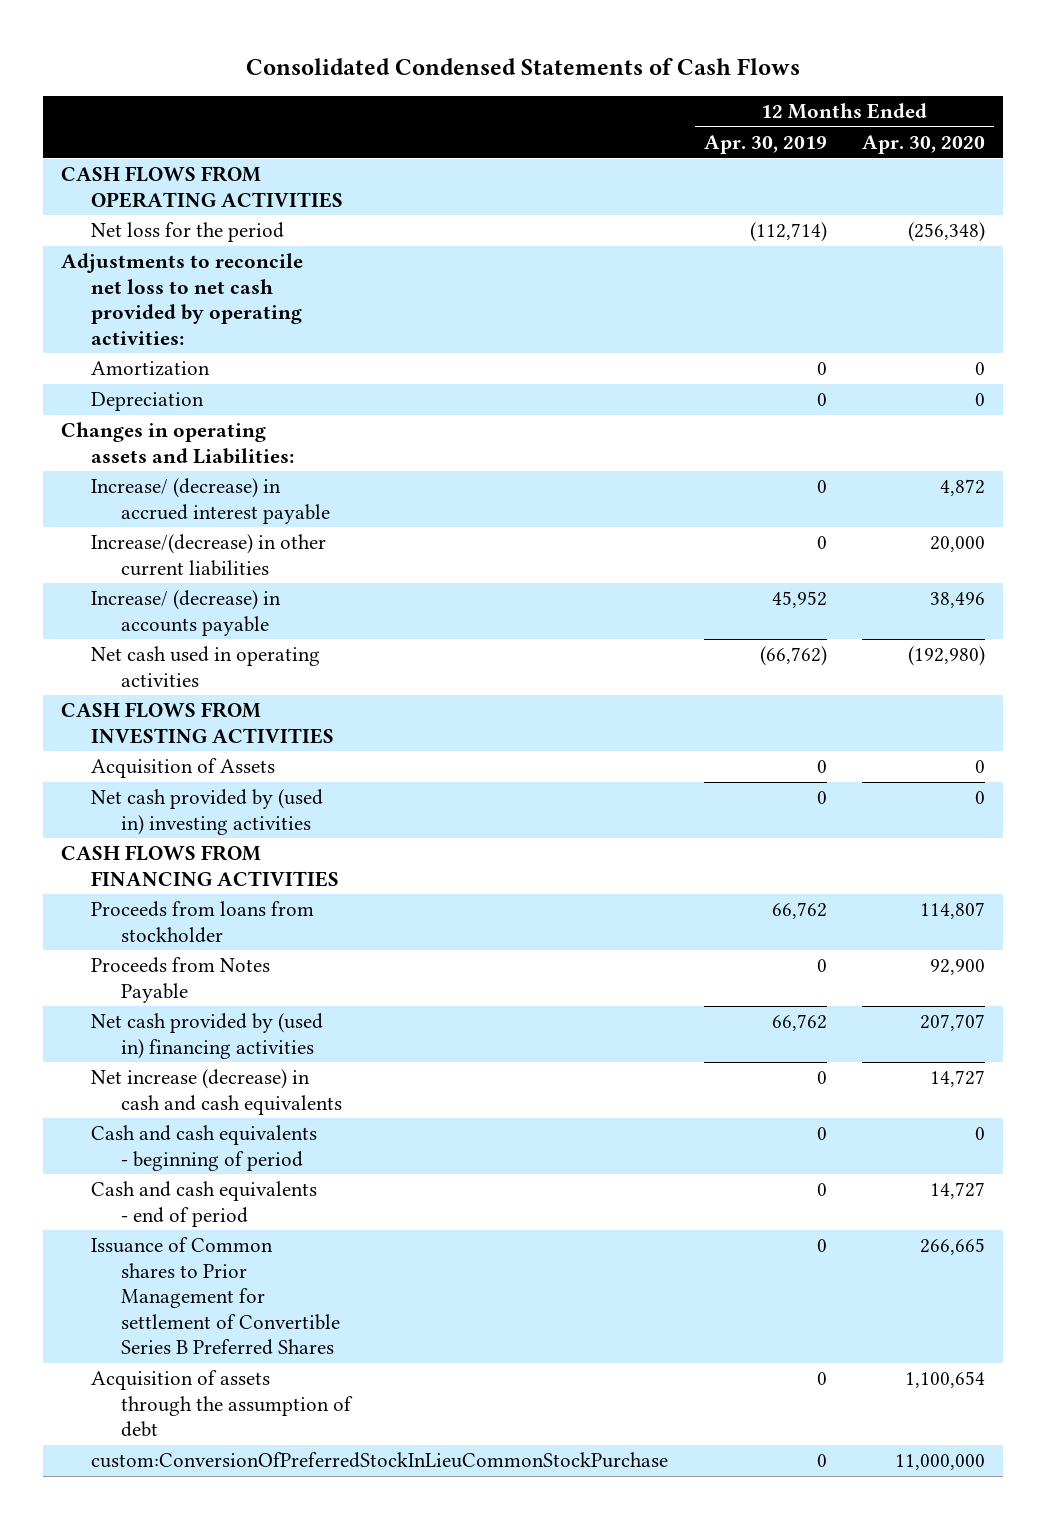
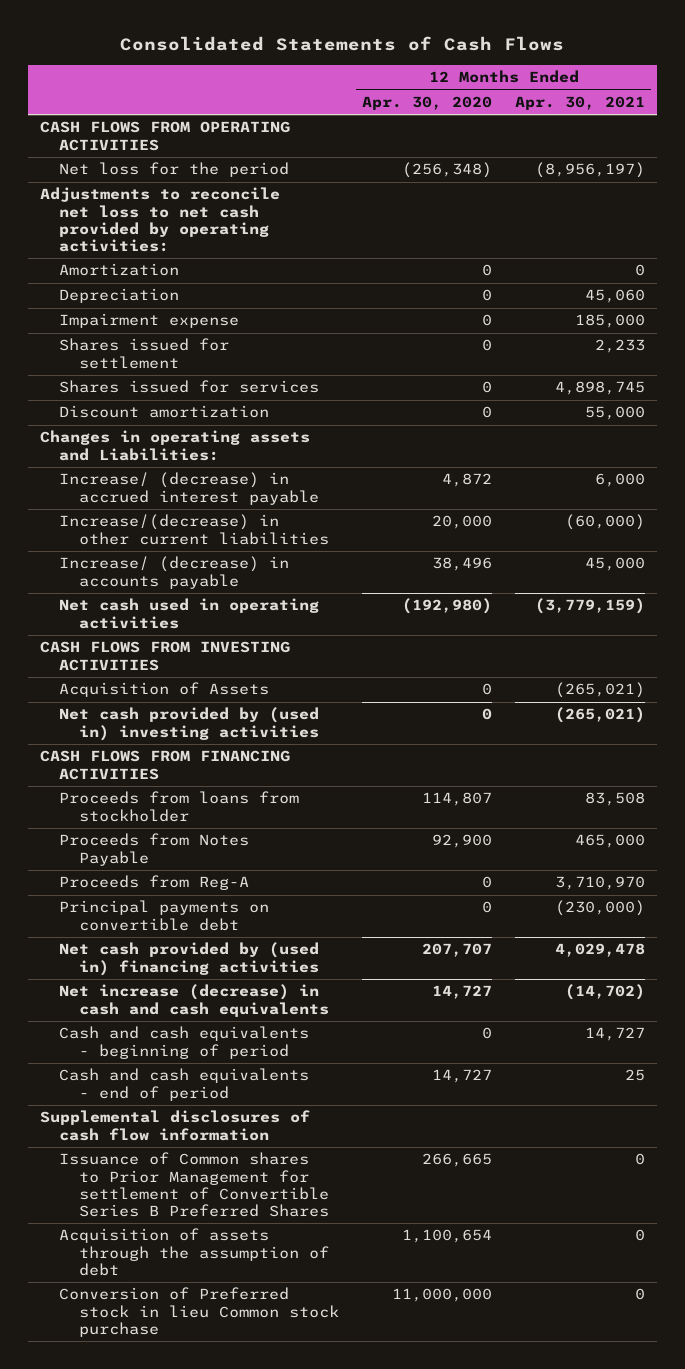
[245,58,800,76] Consolidated Condensed Statements of Cash Flows -> [120,36,565,52] Consolidated Statements of Cash Flows
[703,135,827,155] Apr. 30, 2019 -> none
none -> [515,95,646,110] Apr. 30, 2021
none -> [59,313,240,329] Impairment expense
none -> [59,338,230,369] Shares issued for settlement
none -> [59,380,320,394] Shares issued for services
none -> [59,405,270,419] Discount amortization
none -> [59,875,250,891] Proceeds from Reg-A
none -> [59,900,270,931] Principal payments on convertible debt
none -> [39,1110,310,1141] Supplemental disclosures of cash flow information
[90,1452,668,1469] custom:ConversionOfPreferredStockInLieuCommonStockPurchase -> [59,1287,339,1337] Conversion of Preferred stock in lieu Common stock purchase

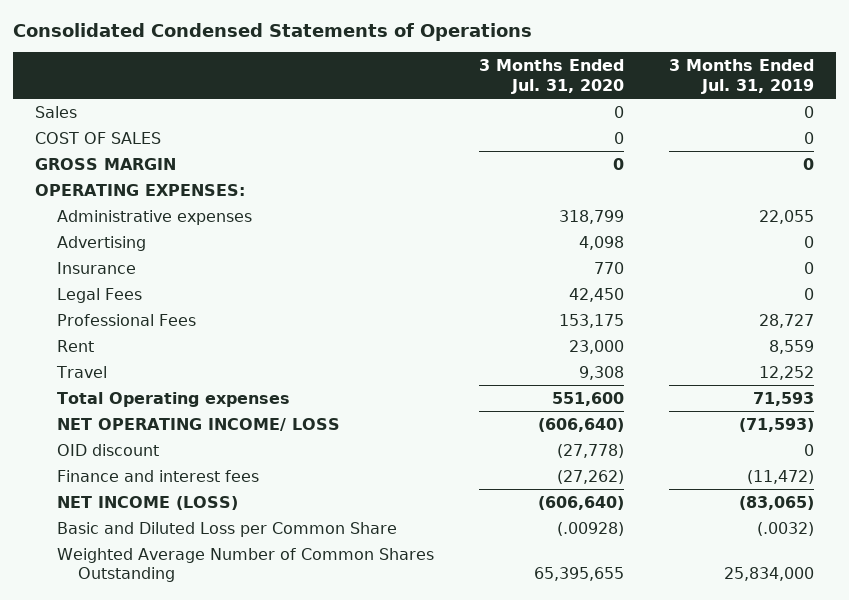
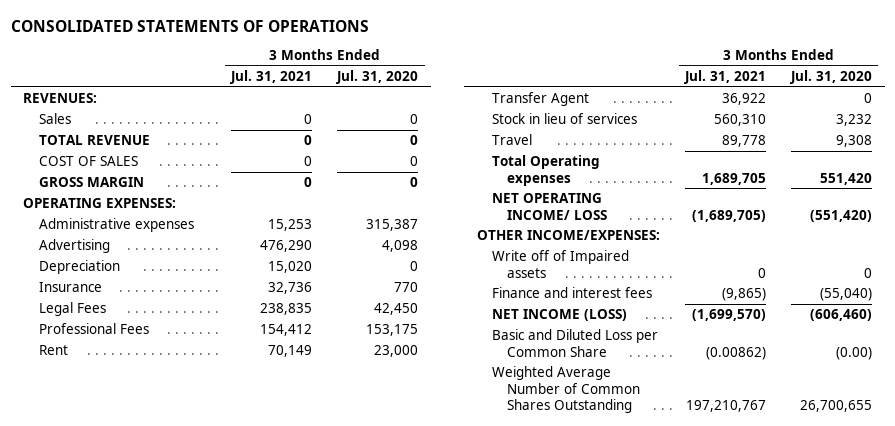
[12,22,532,41] Consolidated Condensed Statements of Operations -> [10,19,369,32] CONSOLIDATED STATEMENTS OF OPERATIONS
[668,59,814,94] 3 Months Ended Jul. 31, 2019 -> none
none -> [230,70,313,85] Jul. 31, 2021
none -> [23,93,98,104] REVENUES:
none -> [38,135,150,146] TOTAL REVENUE
[558,209,624,224] 318,799 -> [366,219,419,232] 315,387
none -> [38,260,120,275] Depreciation
none -> [492,92,590,107] Transfer Agent
none -> [492,113,638,125] Stock in lieu of services
[56,443,159,456] OID discount -> none
[551,391,624,406] 551,600 -> [820,172,873,185] 551,420
[537,417,624,432] (606,640) -> [810,209,873,222] (551,420)
none -> [477,230,661,241] OTHER INCOME/EXPENSES:
none -> [492,250,630,278] Write off of Impaired assets
[556,469,624,484] (27,262) -> [820,288,873,302] (55,040)
[537,495,624,510] (606,640) -> [810,309,873,322] (606,460)
[556,521,624,536] (.00928) -> [836,346,873,360] (0.00)
[533,567,624,582] 65,395,655 -> [800,399,873,412] 26,700,655

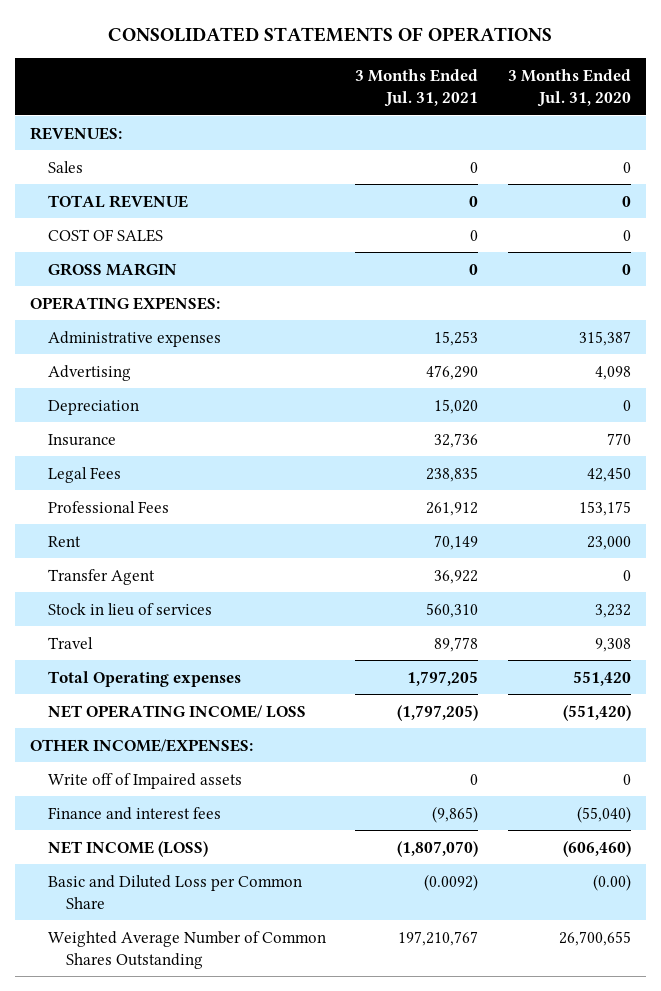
[260,324,313,337] 154,412 -> [426,501,479,516] 261,912
[702,172,767,185] 1,689,705 -> [407,670,479,686] 1,797,205
[692,209,767,222] (1,689,705) -> [397,704,479,721] (1,797,205)
[692,309,767,322] (1,699,570) -> [397,840,479,857] (1,807,070)
[706,346,767,360] (0.00862) -> [424,873,479,891] (0.0092)

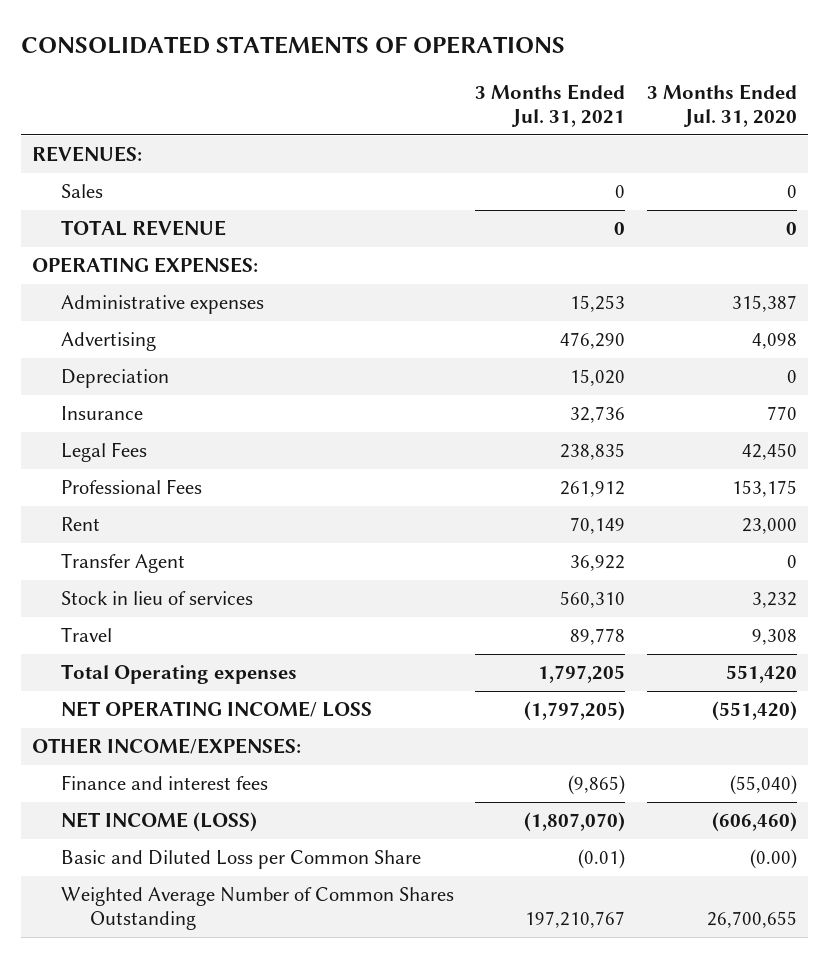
[47,228,163,242] COST OF SALES -> none
[47,262,177,276] GROSS MARGIN -> none
[47,772,242,789] Write off of Impaired assets -> none
[424,873,479,891] (0.0092) -> [578,849,626,870] (0.01)

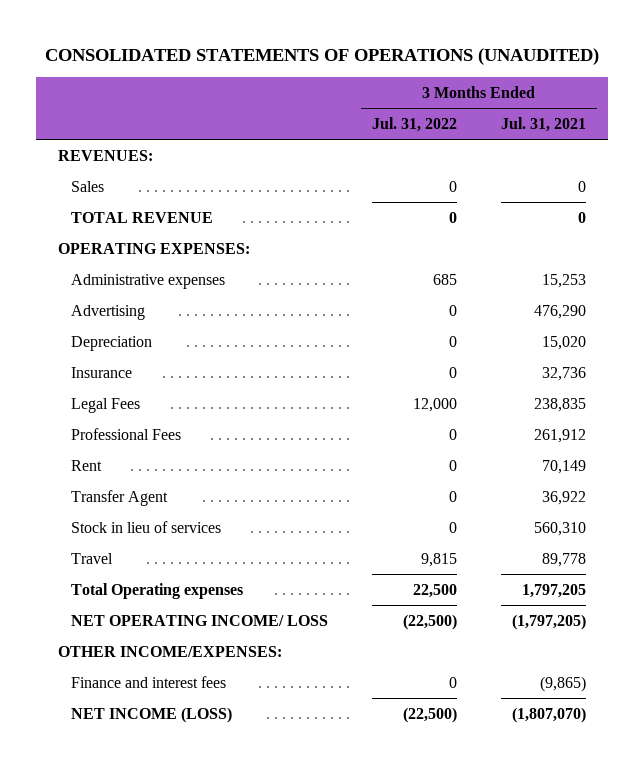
[20,35,565,54] CONSOLIDATED STATEMENTS OF OPERATIONS -> [44,47,599,65] CONSOLIDATED STATEMENTS OF OPERATIONS (UNAUDITED)
[647,83,798,128] 3 Months Ended Jul. 31, 2020 -> none
none -> [372,116,458,132] Jul. 31, 2022
[60,850,421,870] Basic and Diluted Loss per Common Share -> none
[60,887,454,931] Weighted Average Number of Common Shares Outstanding -> none

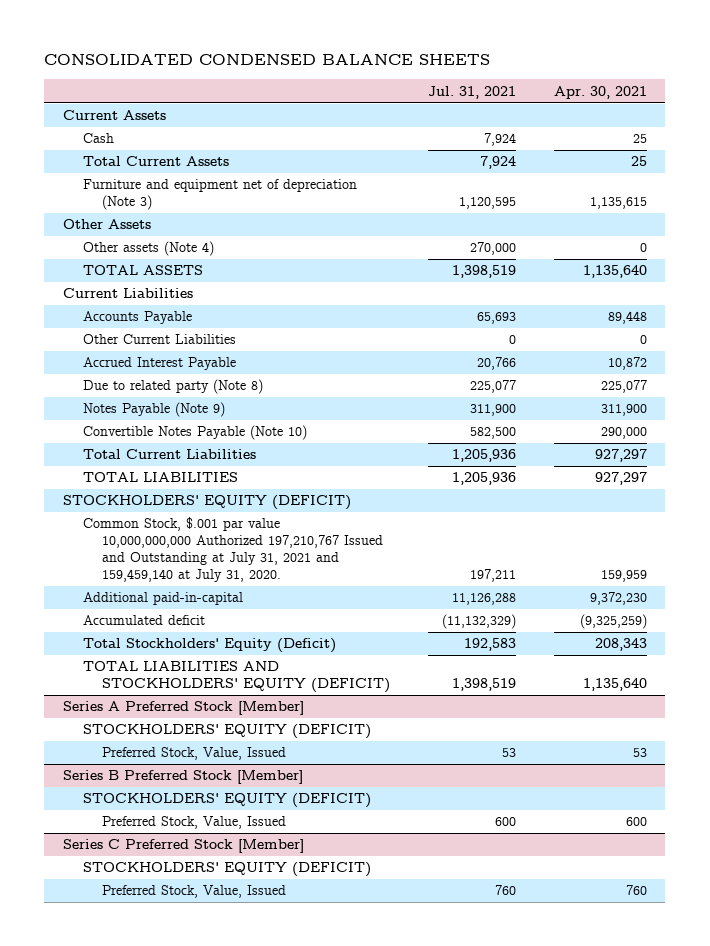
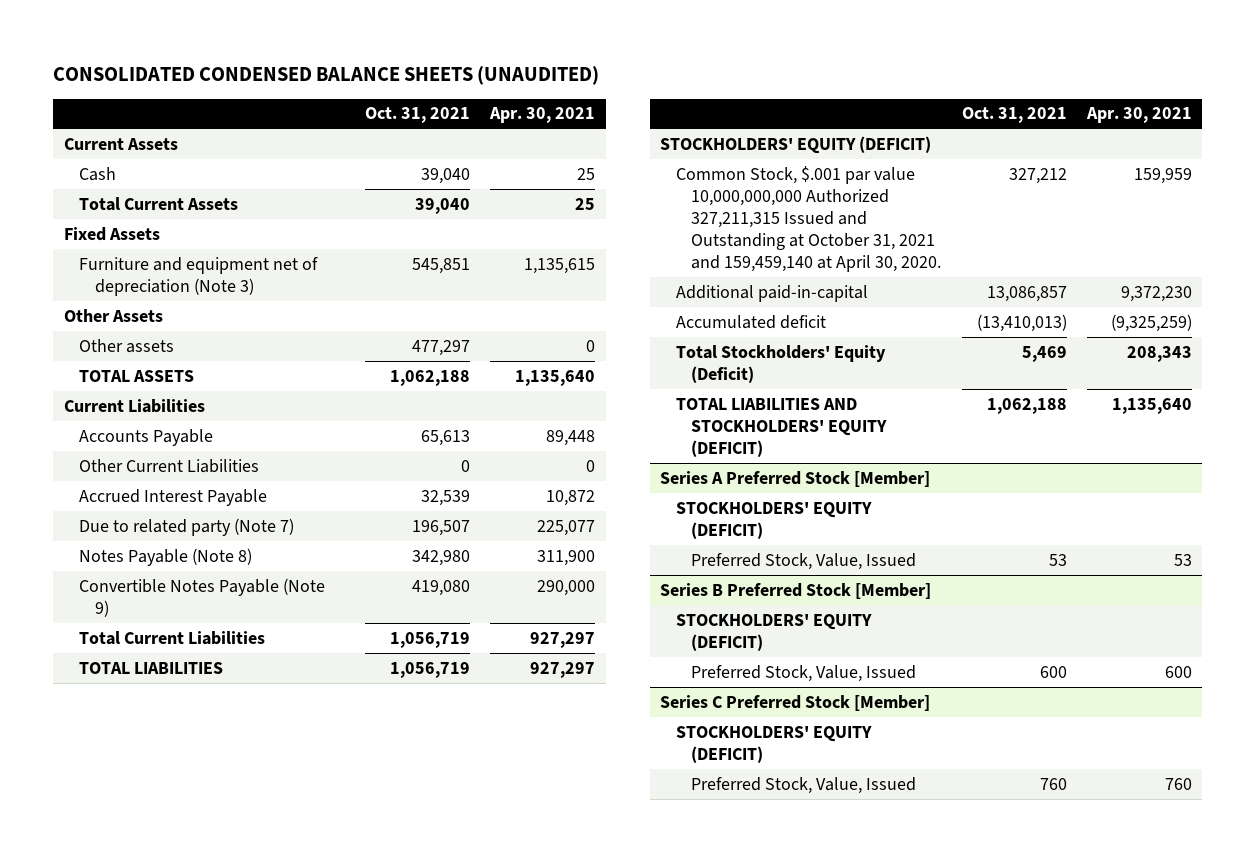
[44,54,491,66] CONSOLIDATED CONDENSED BALANCE SHEETS -> [53,65,600,85] CONSOLIDATED CONDENSED BALANCE SHEETS (UNAUDITED)
[427,85,516,99] Jul. 31, 2021 -> none
none -> [365,107,471,124] Oct. 31, 2021
none -> [63,226,160,241] Fixed Assets
[82,241,214,257] Other assets (Note 4) -> [79,338,175,353] Other assets
[82,379,263,395] Due to related party (Note 8) -> [79,517,295,536] Due to related party (Note 7)
[82,402,225,418] Notes Payable (Note 9) -> [79,547,253,566] Notes Payable (Note 8)
[82,425,307,441] Convertible Notes Payable (Note 10) -> [79,577,326,617] Convertible Notes Payable (Note 9)
[82,517,383,582] Common Stock, $.001 par value 10,000,000,000 Authorized 197,210,767 Issued and Outstanding at July 31, 2021 and 159,459,140 at July 31, 2020. -> [675,165,942,273] Common Stock, $.001 par value 10,000,000,000 Authorized 327,211,315 Issued and Outstanding at October 31, 2021 and 159,459,140 at April 30, 2020.

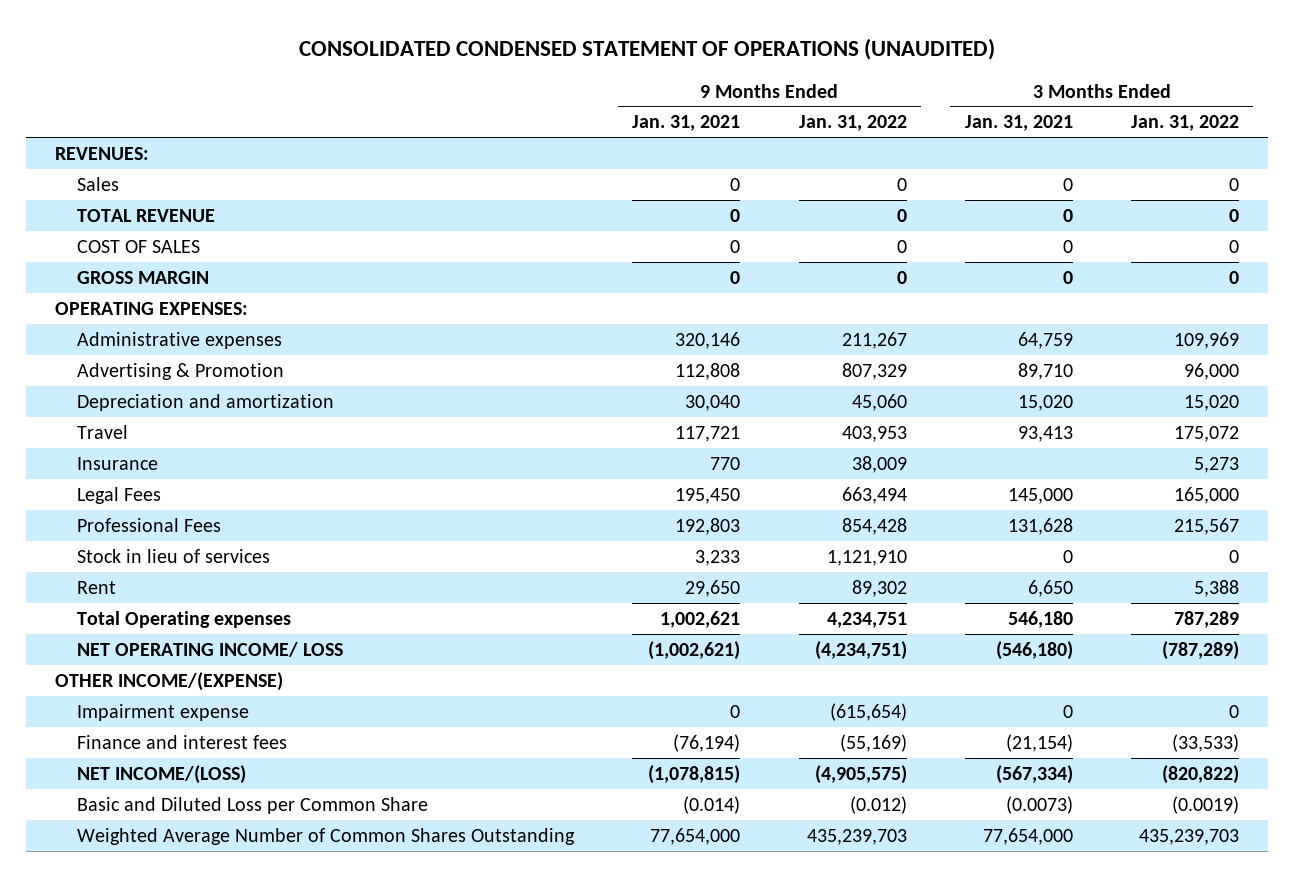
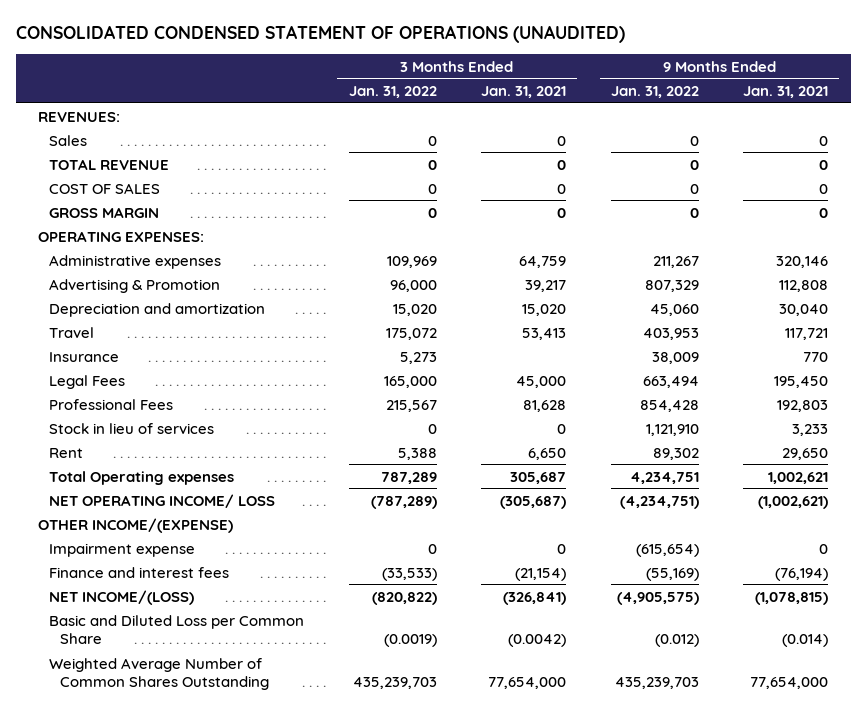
[1017,362,1073,380] 89,710 -> [525,279,567,292] 39,217
[1017,425,1073,442] 93,413 -> [522,327,567,340] 53,413
[1007,487,1073,504] 145,000 -> [516,375,567,388] 45,000
[1007,517,1073,535] 131,628 -> [523,399,567,412] 81,628
[1007,610,1073,628] 546,180 -> [510,471,567,484] 305,687
[995,640,1073,660] (546,180) -> [500,495,567,509] (305,687)
[995,764,1073,784] (567,334) -> [503,591,567,605] (326,841)
[1005,795,1073,814] (0.0073) -> [508,634,567,648] (0.0042)

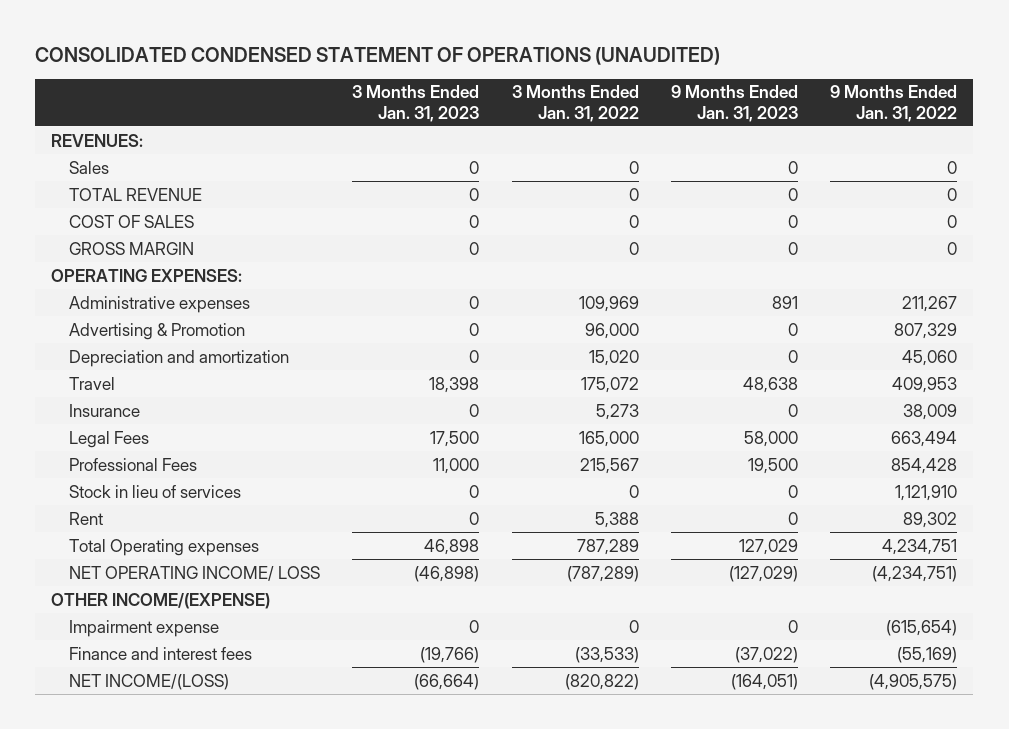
[481,86,567,99] Jan. 31, 2021 -> none
[743,86,829,99] Jan. 31, 2021 -> none
none -> [352,85,480,122] 3 Months Ended Jan. 31, 2023
none -> [670,85,798,122] 9 Months Ended Jan. 31, 2023
[642,327,699,340] 403,953 -> [892,376,958,393] 409,953
[49,614,305,645] Basic and Diluted Loss per Common Share -> none
[49,657,270,691] Weighted Average Number of Common Shares Outstanding -> none

